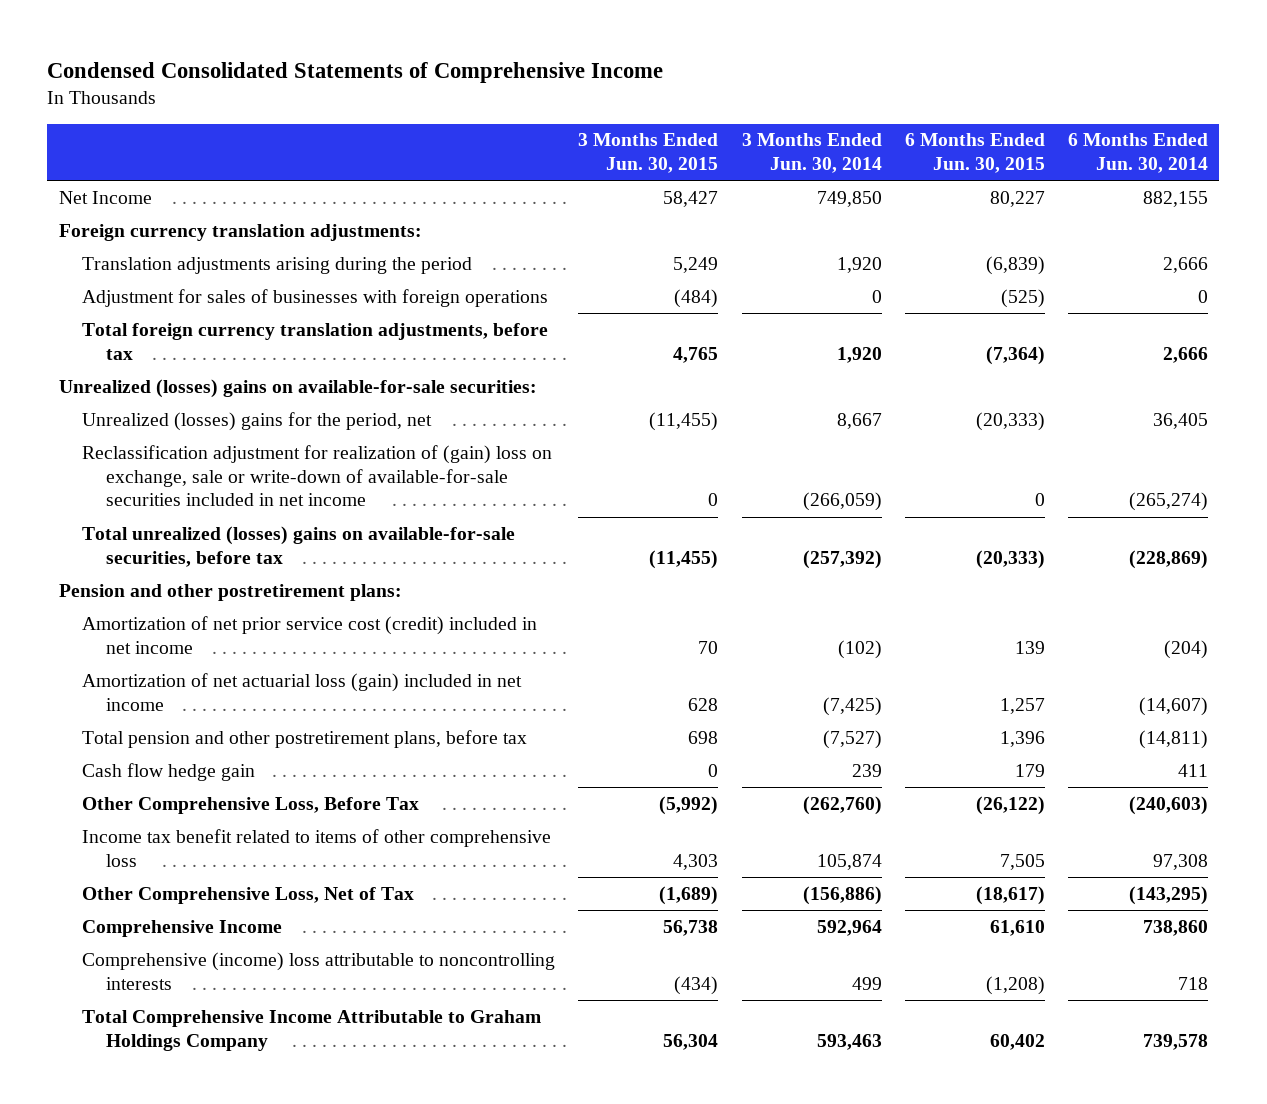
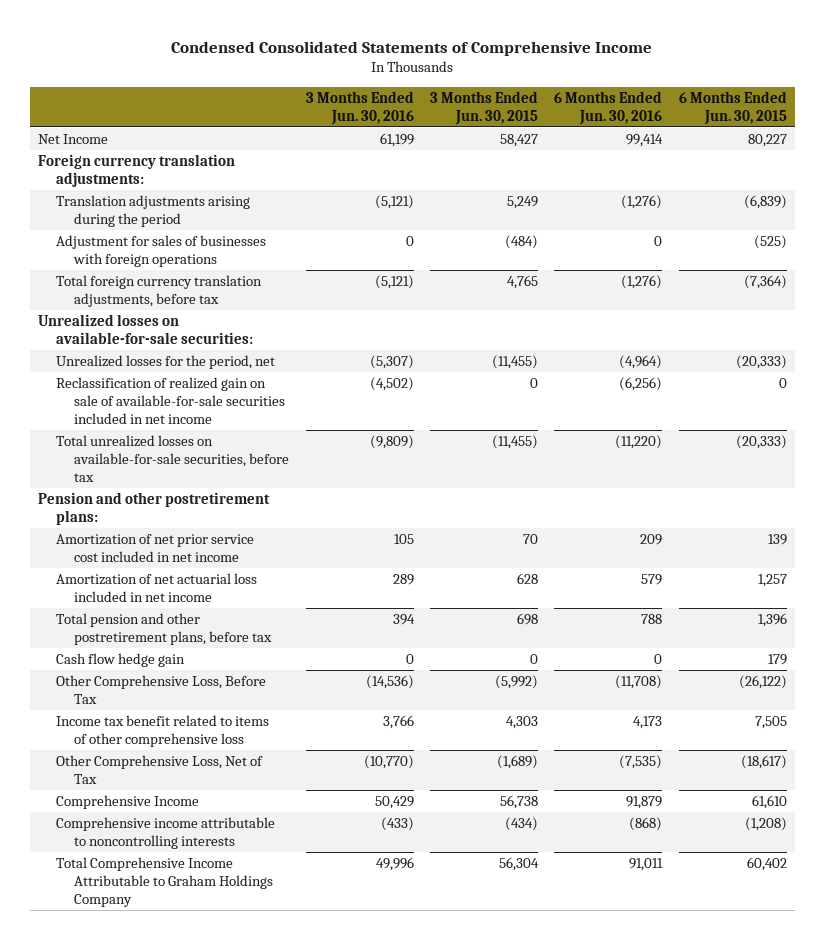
[741,133,882,174] 3 Months Ended Jun. 30, 2014 -> none
[1067,133,1208,174] 6 Months Ended Jun. 30, 2014 -> none
none -> [305,90,414,125] 3 Months Ended Jun. 30, 2016
none -> [554,90,663,125] 6 Months Ended Jun. 30, 2016
[58,378,537,398] Unrealized (losses) gains on available-for-sale securities: -> [37,313,254,344] Unrealized losses on available-for-sale securities:
[82,411,433,431] Unrealized (losses) gains for the period, net -> [56,354,276,369] Unrealized losses for the period, net
[82,444,553,507] Reclassification adjustment for realization of (gain) loss on exchange, sale or write-down of available-for-sale securities included in net income -> [56,376,286,424] Reclassification of realized gain on sale of available-for-sale securities included in net income
[82,525,516,567] Total unrealized (losses) gains on available-for-sale securities, before tax -> [56,434,290,482] Total unrealized losses on available-for-sale securities, before tax
[82,615,538,654] Amortization of net prior service cost (credit) included in net income -> [56,533,255,562] Amortization of net prior service cost included in net income
[82,672,523,711] Amortization of net actuarial loss (gain) included in net income -> [56,572,258,602] Amortization of net actuarial loss included in net income
[82,951,556,990] Comprehensive (income) loss attributable to noncontrolling interests -> [56,816,276,849] Comprehensive income attributable to noncontrolling interests

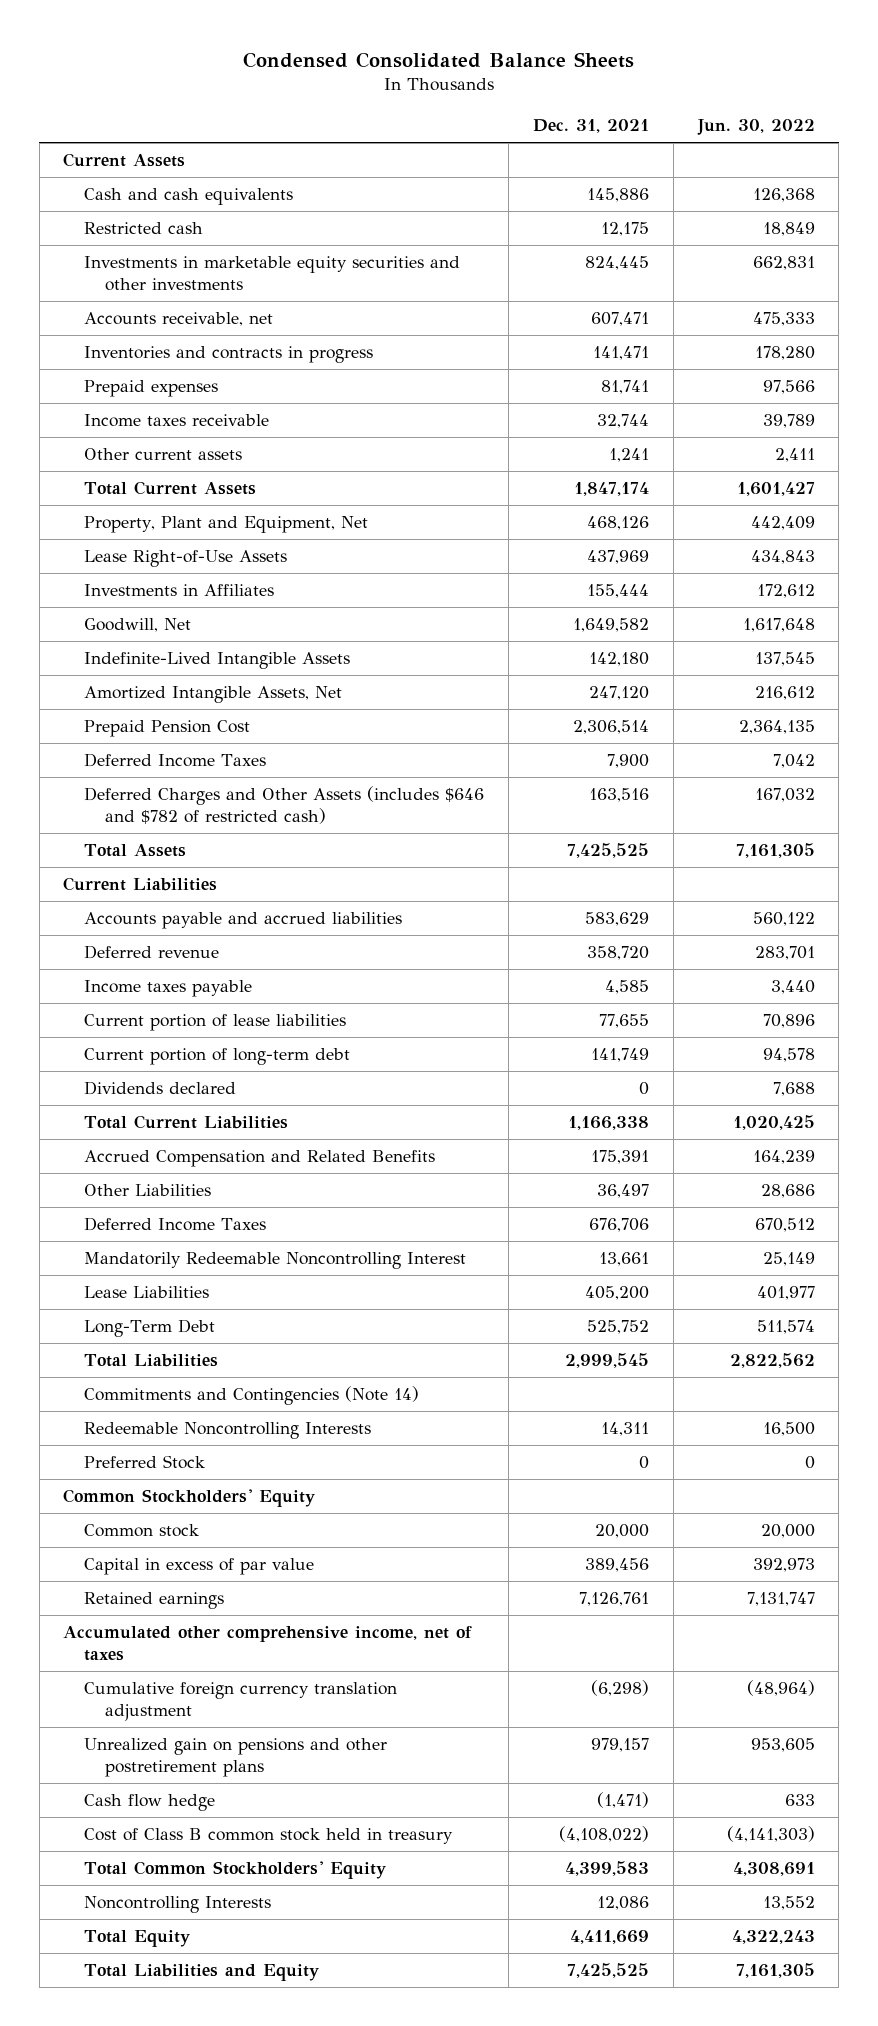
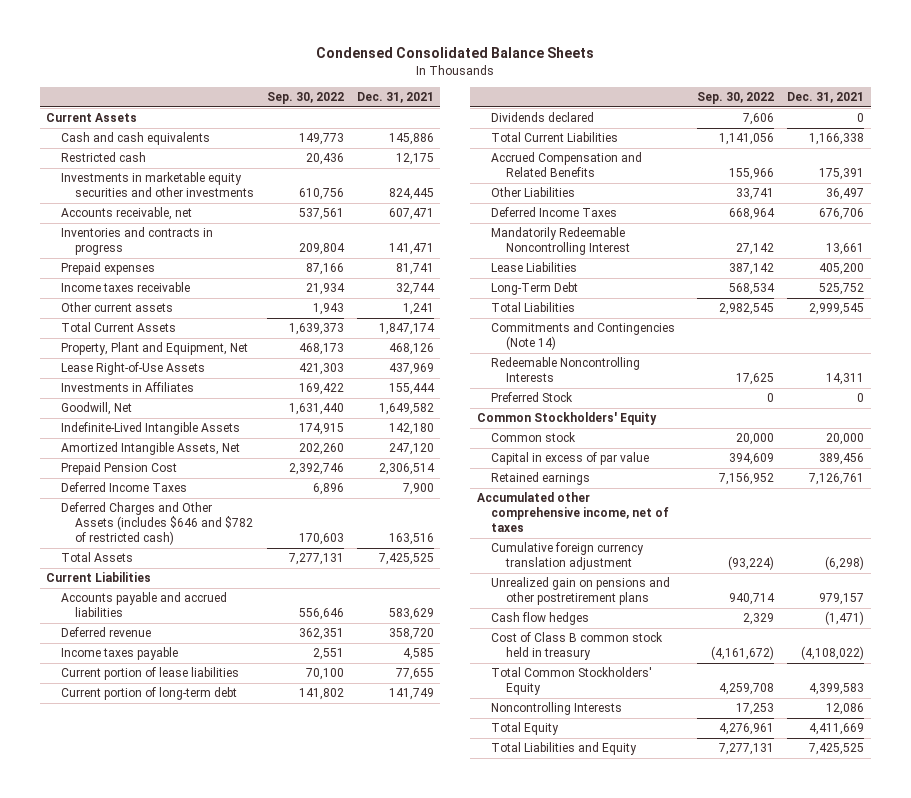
[696,119,815,136] Jun. 30, 2022 -> none
none -> [267,91,345,104] Sep. 30, 2022
[84,1794,216,1812] Cash flow hedge -> [491,612,590,626] Cash flow hedges

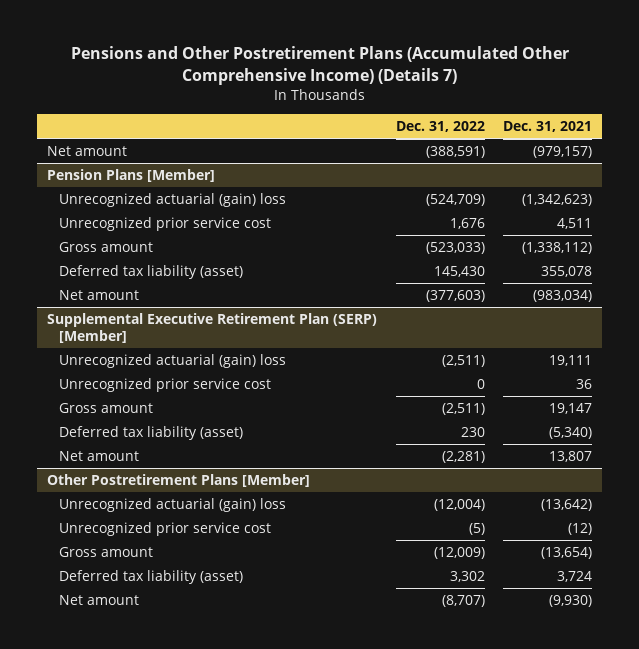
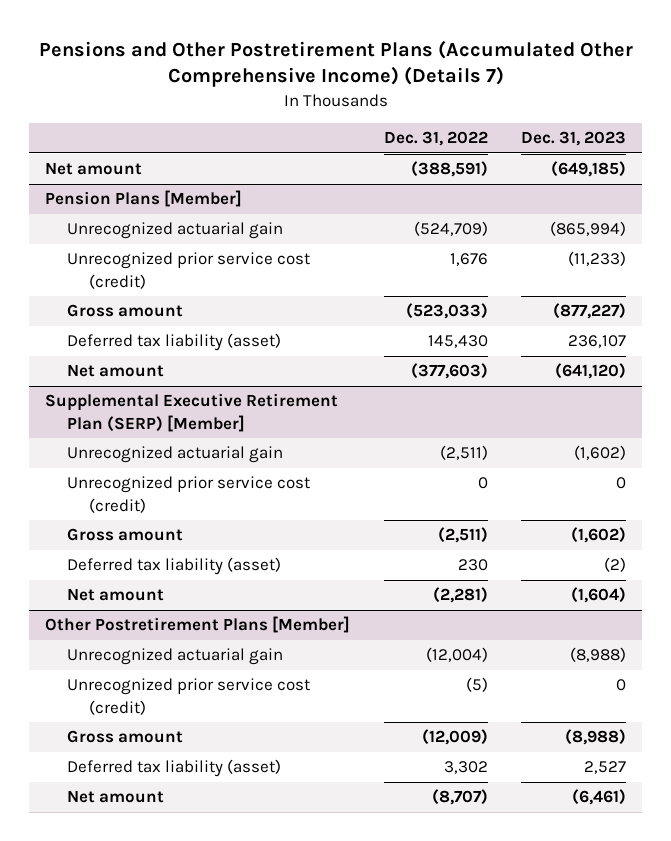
[503,121,593,133] Dec. 31, 2021 -> none
none -> [520,131,626,147] Dec. 31, 2023
[59,193,287,208] Unrecognized actuarial (gain) loss -> [67,222,284,240] Unrecognized actuarial gain
[59,217,272,232] Unrecognized prior service cost -> [67,252,311,289] Unrecognized prior service cost (credit)
[59,354,287,369] Unrecognized actuarial (gain) loss -> [67,446,284,464] Unrecognized actuarial gain
[59,378,272,393] Unrecognized prior service cost -> [67,476,311,513] Unrecognized prior service cost (credit)
[59,498,287,513] Unrecognized actuarial (gain) loss -> [67,648,284,666] Unrecognized actuarial gain
[59,522,272,537] Unrecognized prior service cost -> [67,678,311,715] Unrecognized prior service cost (credit)

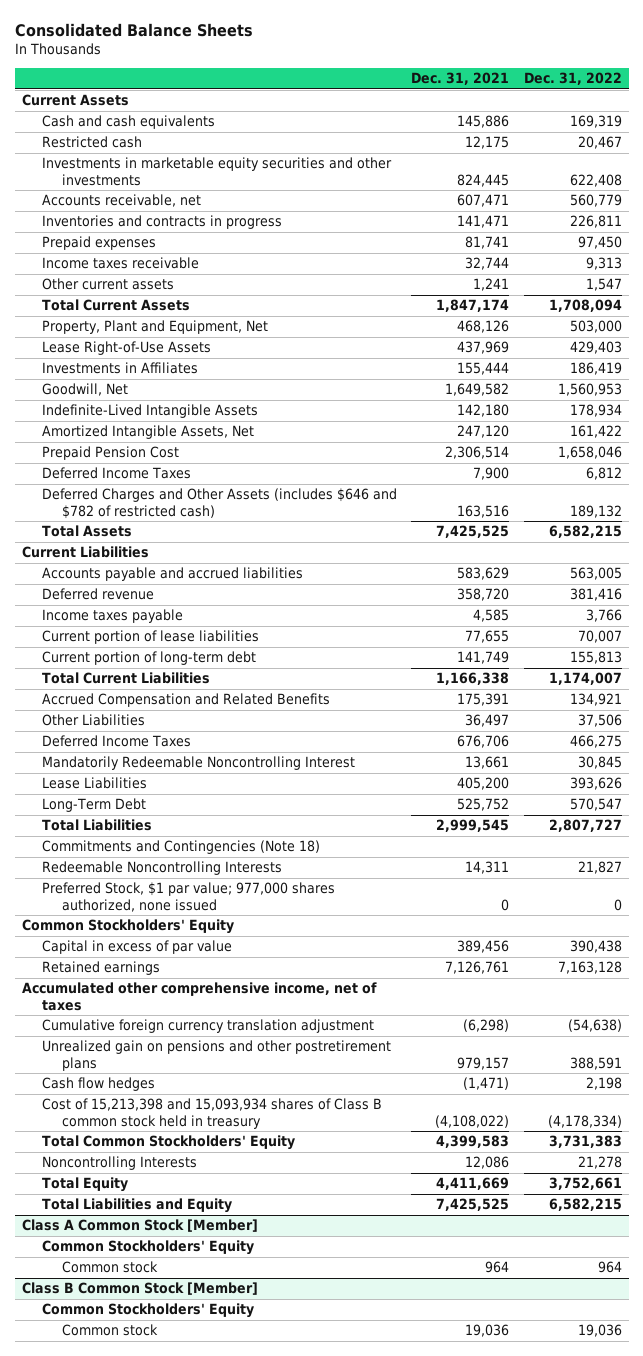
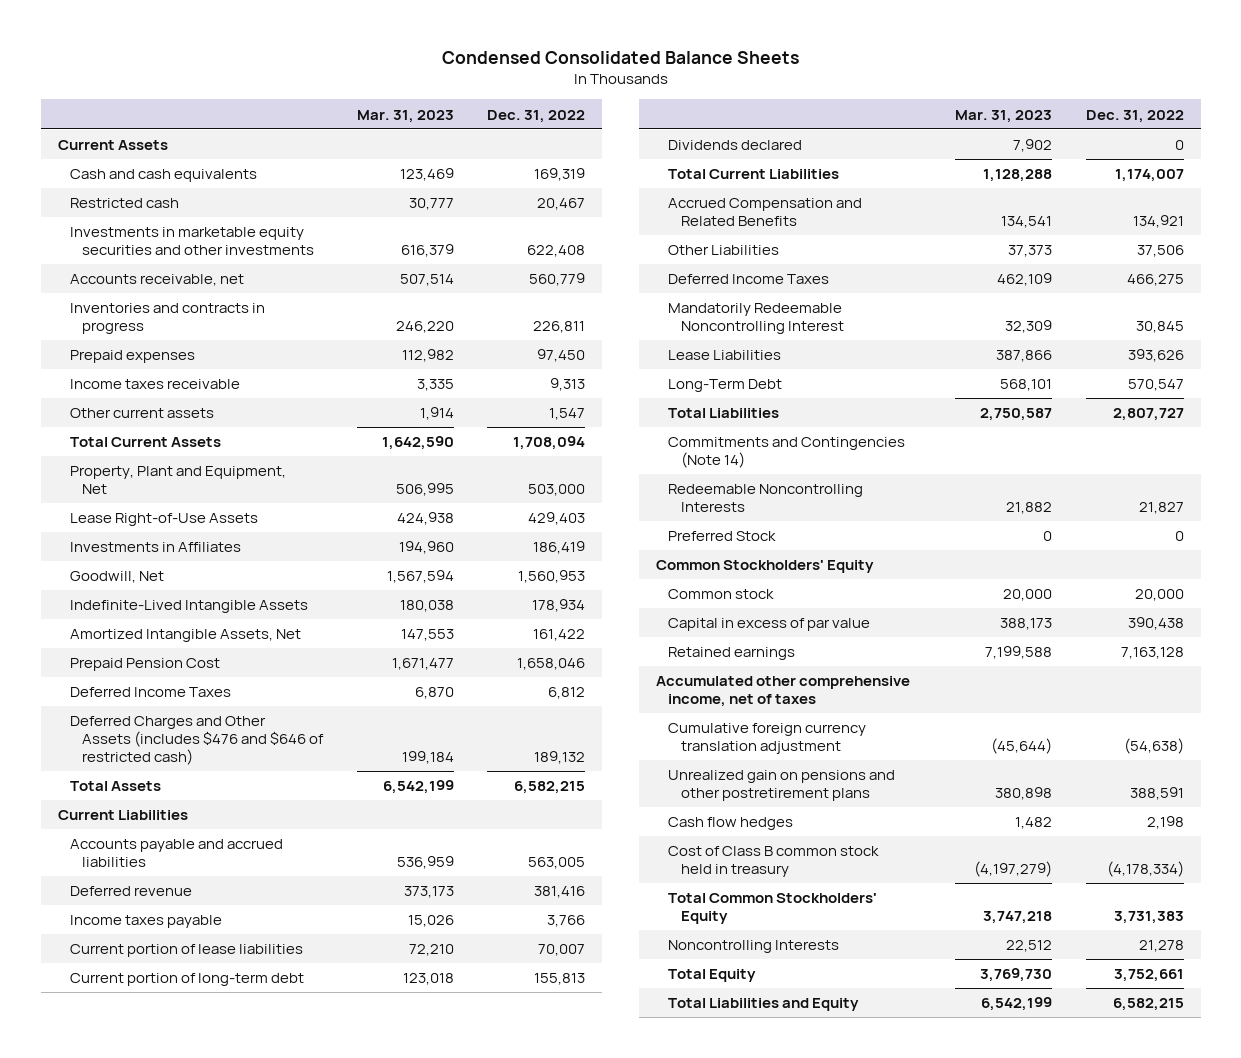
[14,22,253,37] Consolidated Balance Sheets -> [441,51,799,65] Condensed Consolidated Balance Sheets
[411,72,510,86] Dec. 31, 2021 -> none
none -> [356,109,454,123] Mar. 31, 2023
[41,488,397,519] Deferred Charges and Other Assets (includes $646 and $782 of restricted cash) -> [69,716,325,765] Deferred Charges and Other Assets (includes $476 and $646 of restricted cash)
none -> [668,140,803,151] Dividends declared
[41,840,320,855] Commitments and Contingencies (Note 18) -> [668,437,906,469] Commitments and Contingencies (Note 14)
[41,882,335,912] Preferred Stock, $1 par value; 977,000 shares authorized, none issued -> [668,531,777,542] Preferred Stock
none -> [668,589,775,600] Common stock
[41,1098,382,1129] Cost of 15,213,398 and 15,093,934 shares of Class B common stock held in treasury -> [668,846,880,878] Cost of Class B common stock held in treasury
[21,1219,258,1233] Class A Common Stock [Member] -> none
[41,1240,254,1256] Common Stockholders' Equity -> none
[62,1261,159,1274] Common stock -> none
[21,1282,258,1296] Class B Common Stock [Member] -> none
[41,1303,254,1319] Common Stockholders' Equity -> none
[62,1324,159,1337] Common stock -> none

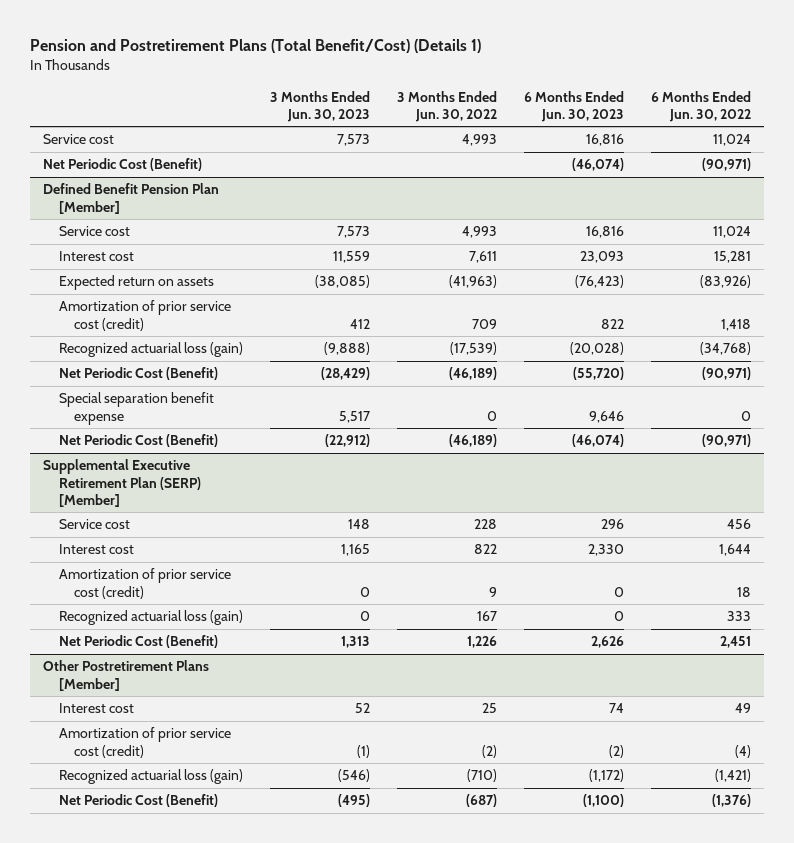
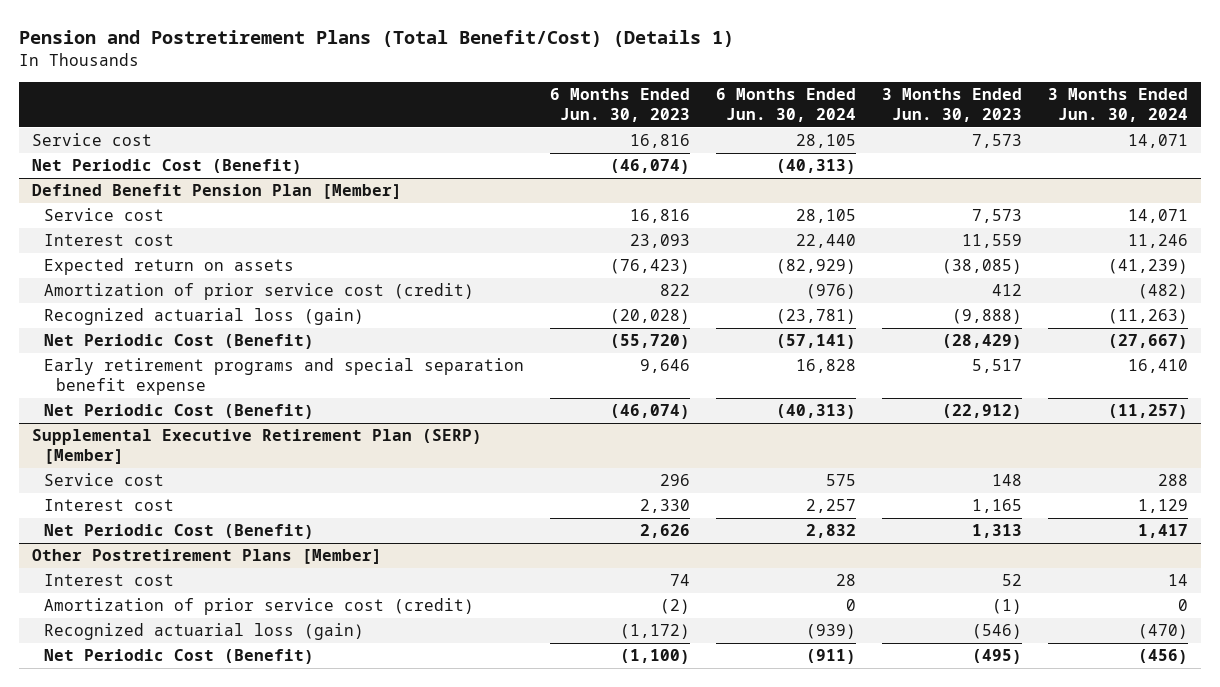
[396,90,497,122] 3 Months Ended Jun. 30, 2022 -> none
[650,90,751,122] 6 Months Ended Jun. 30, 2022 -> none
none -> [716,87,857,123] 6 Months Ended Jun. 30, 2024
none -> [1048,87,1189,123] 3 Months Ended Jun. 30, 2024
[58,392,214,425] Special separation benefit expense -> [43,358,524,396] Early retirement programs and special separation benefit expense
[58,568,231,599] Amortization of prior service cost (credit) -> none
[58,610,243,626] Recognized actuarial loss (gain) -> none

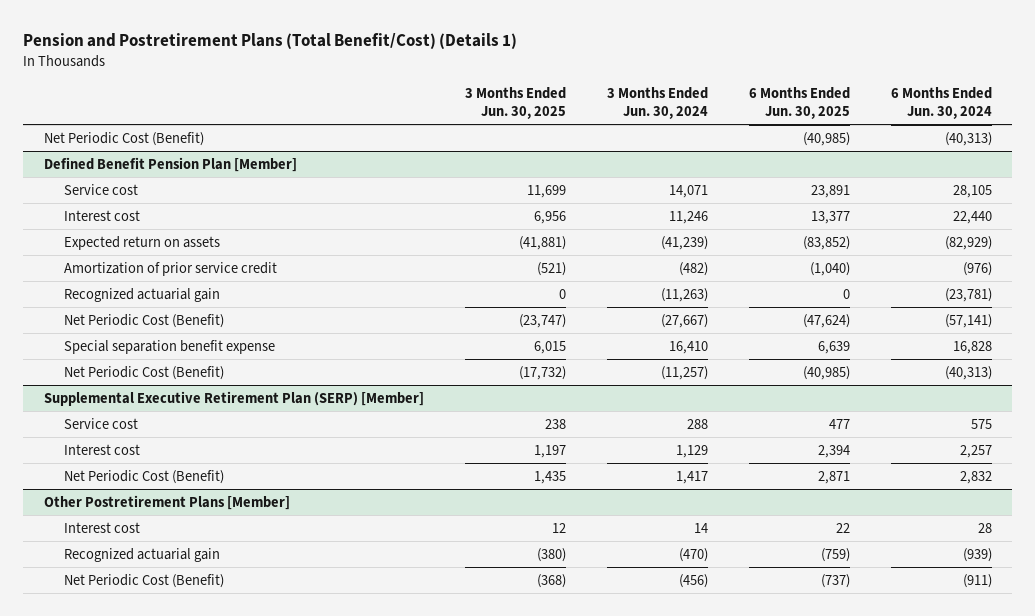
[550,87,691,123] 6 Months Ended Jun. 30, 2023 -> none
[882,87,1023,123] 3 Months Ended Jun. 30, 2023 -> none
none -> [464,87,566,119] 3 Months Ended Jun. 30, 2025
none -> [748,87,850,119] 6 Months Ended Jun. 30, 2025
[32,133,153,147] Service cost -> none
[43,283,474,301] Amortization of prior service cost (credit) -> [63,261,277,276] Amortization of prior service credit
[43,308,364,326] Recognized actuarial loss (gain) -> [63,287,220,302] Recognized actuarial gain
[43,358,524,396] Early retirement programs and special separation benefit expense -> [63,339,275,354] Special separation benefit expense
[43,598,474,616] Amortization of prior service cost (credit) -> none
[43,623,364,641] Recognized actuarial loss (gain) -> [63,547,220,562] Recognized actuarial gain

